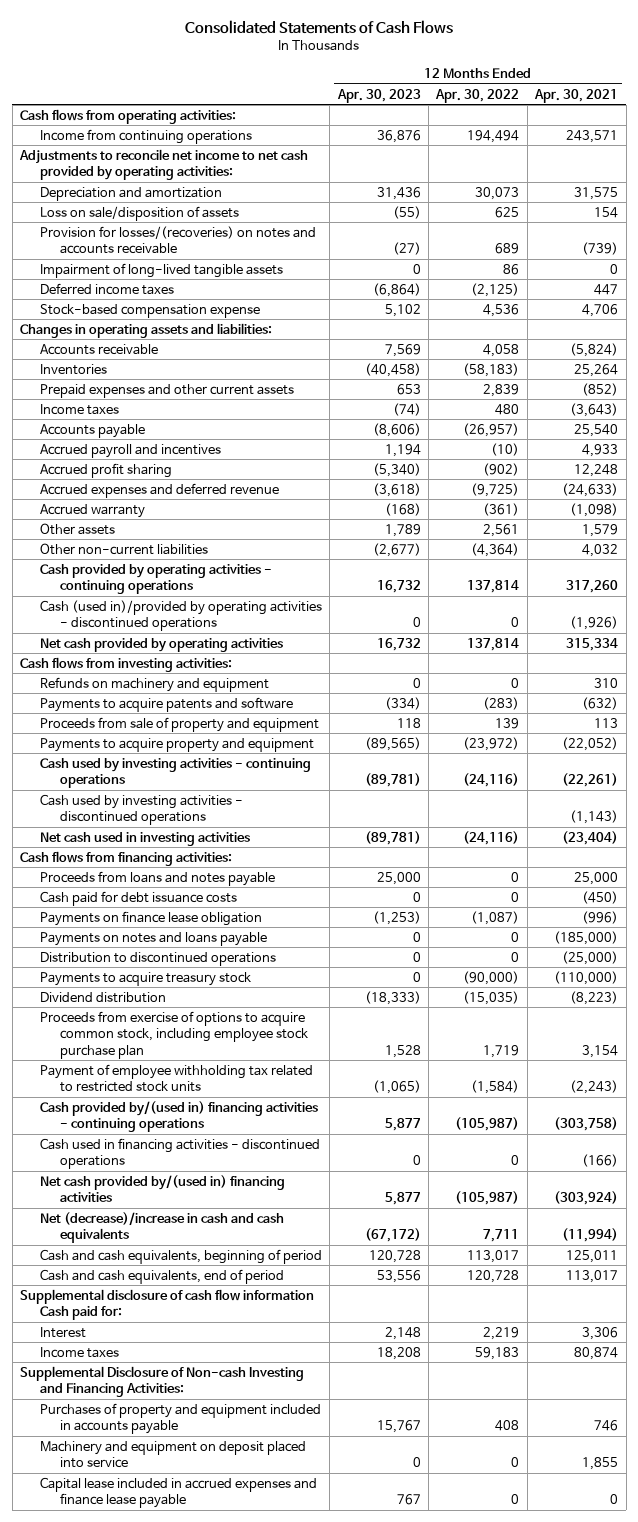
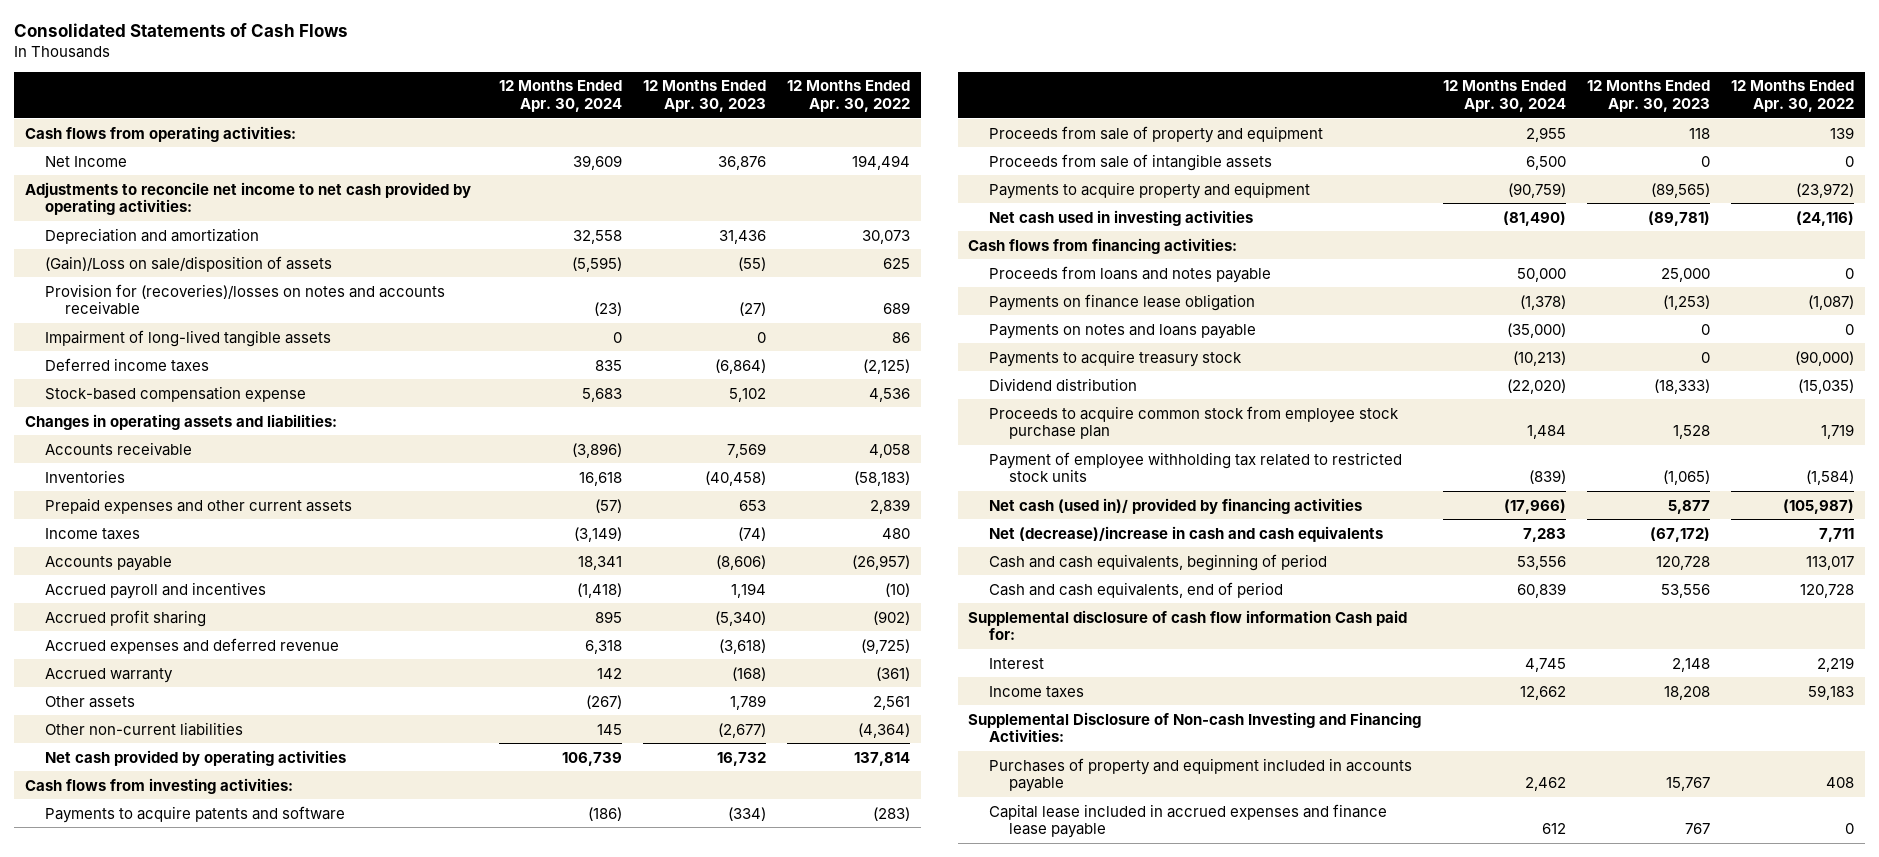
[534,88,619,103] Apr. 30, 2021 -> none
none -> [498,80,622,113] 12 Months Ended Apr. 30, 2024
[39,128,252,144] Income from continuing operations -> [44,155,127,167] Net Income
[39,205,239,221] Loss on sale/disposition of assets -> [44,255,332,272] (Gain)/Loss on sale/disposition of assets
[39,225,316,255] Provision for losses/(recoveries) on notes and accounts receivable -> [44,283,445,316] Provision for (recoveries)/losses on notes and accounts receivable
[39,563,272,595] Cash provided by operating activities - continuing operations -> none
[39,599,322,632] Cash (used in)/provided by operating activities - discontinued operations -> none
[39,676,269,692] Refunds on machinery and equipment -> none
none -> [988,153,1272,171] Proceeds from sale of intangible assets
[39,757,311,789] Cash used by investing activities - continuing operations -> none
[39,793,243,826] Cash used by investing activities - discontinued operations -> none
[39,890,237,906] Cash paid for debt issuance costs -> none
[39,951,276,966] Distribution to discontinued operations -> none
[39,1010,308,1059] Proceeds from exercise of options to acquire common stock, including employee stock purchase plan -> [988,405,1399,440] Proceeds to acquire common stock from employee stock purchase plan
[39,1100,318,1133] Cash provided by/(used in) financing activities - continuing operations -> none
[39,1137,320,1170] Cash used in financing activities - discontinued operations -> none
[39,1174,285,1203] Net cash provided by/(used in) financing activities -> [988,497,1362,514] Net cash (used in)/ provided by financing activities
[39,1440,306,1469] Machinery and equipment on deposit placed into service -> none

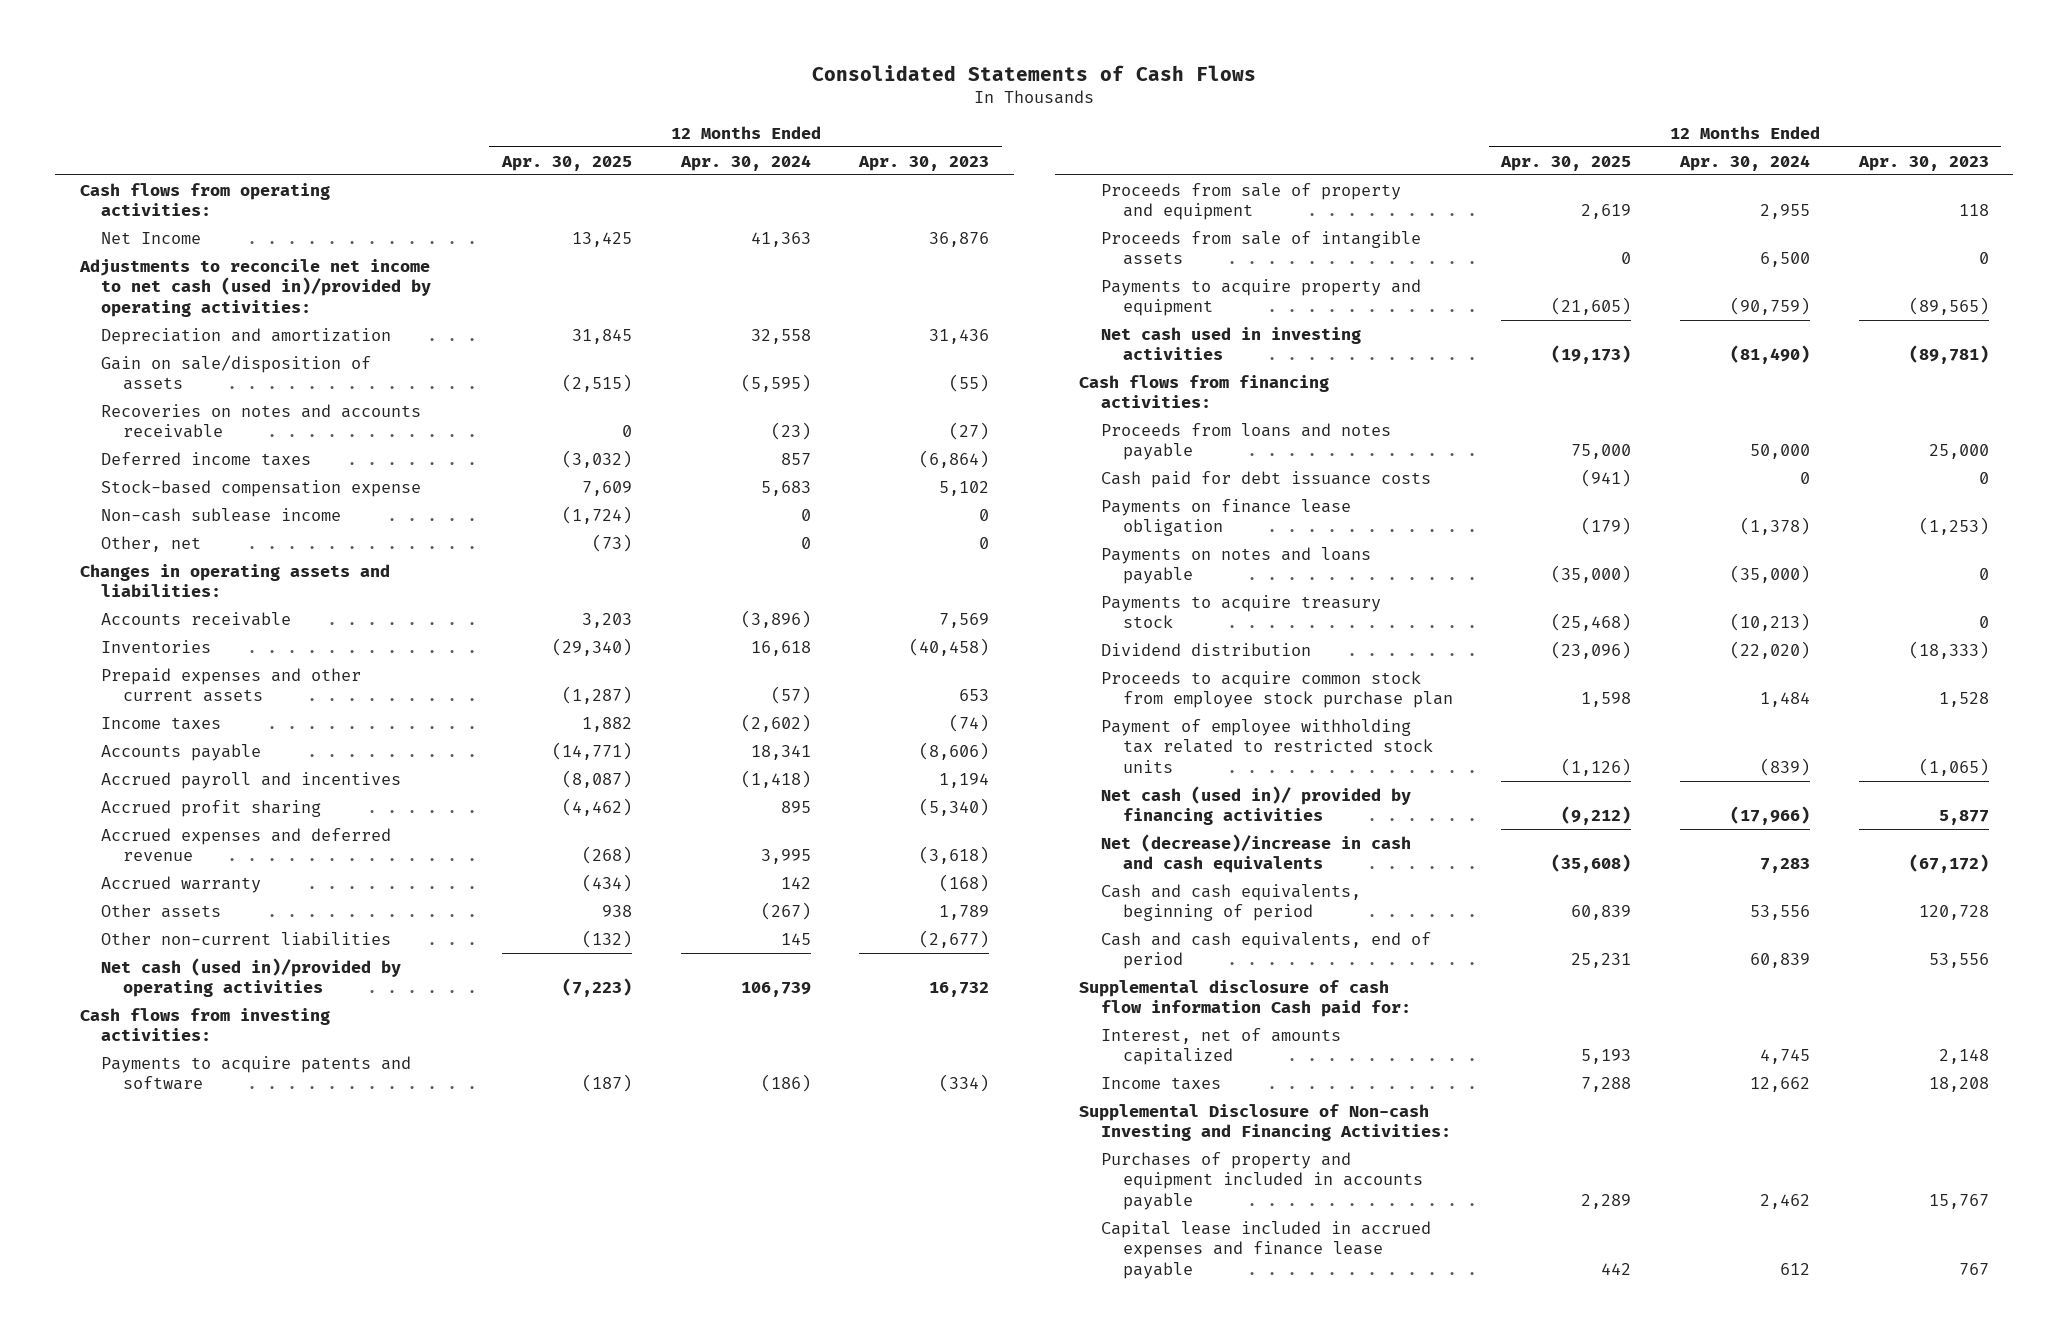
[787,80,911,113] 12 Months Ended Apr. 30, 2022 -> none
none -> [500,155,632,171] Apr. 30, 2025
[572,154,622,170] 39,609 -> [750,231,811,247] 41,363
[24,181,471,216] Adjustments to reconcile net income to net cash provided by operating activities: -> [78,258,432,317] Adjustments to reconcile net income to net cash (used in)/provided by operating activities:
[44,329,331,347] Impairment of long-lived tangible assets -> none
[44,255,332,272] (Gain)/Loss on sale/disposition of assets -> [101,354,372,391] Gain on sale/disposition of assets
[44,283,445,316] Provision for (recoveries)/losses on notes and accounts receivable -> [101,403,422,439] Recoveries on notes and accounts receivable
[594,359,622,371] 835 -> [780,452,811,465] 857
none -> [101,507,342,522] Non-cash sublease income
none -> [101,535,202,552] Other, net
[573,526,622,542] (3,149) -> [740,713,811,732] (2,602)
[584,639,622,654] 6,318 -> [760,849,811,865] 3,995
[44,749,346,766] Net cash provided by operating activities -> [101,957,402,998] Net cash (used in)/provided by operating activities
none -> [1100,470,1431,488] Cash paid for debt issuance costs
[988,657,1044,669] Interest -> [1100,1027,1341,1066] Interest, net of amounts capitalized

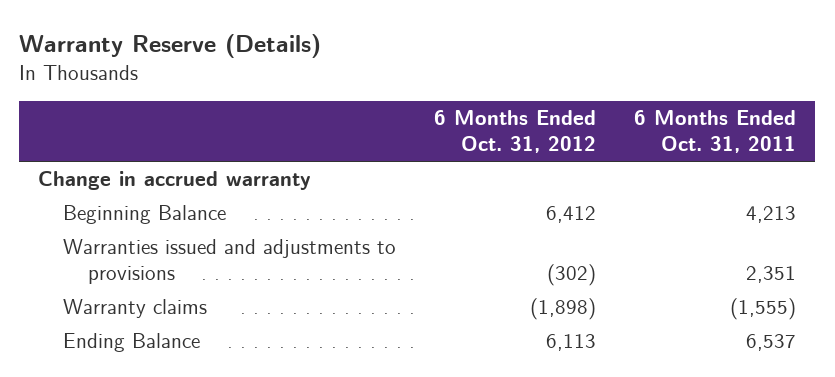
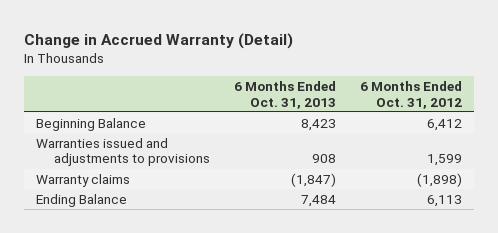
[19,33,322,58] Warranty Reserve (Details) -> [24,33,294,50] Change in Accrued Warranty (Detail)
[634,110,797,154] 6 Months Ended Oct. 31, 2011 -> none
none -> [234,80,337,109] 6 Months Ended Oct. 31, 2013
[38,171,312,191] Change in accrued warranty -> none
[547,264,597,287] (302) -> [426,154,462,167] 1,599

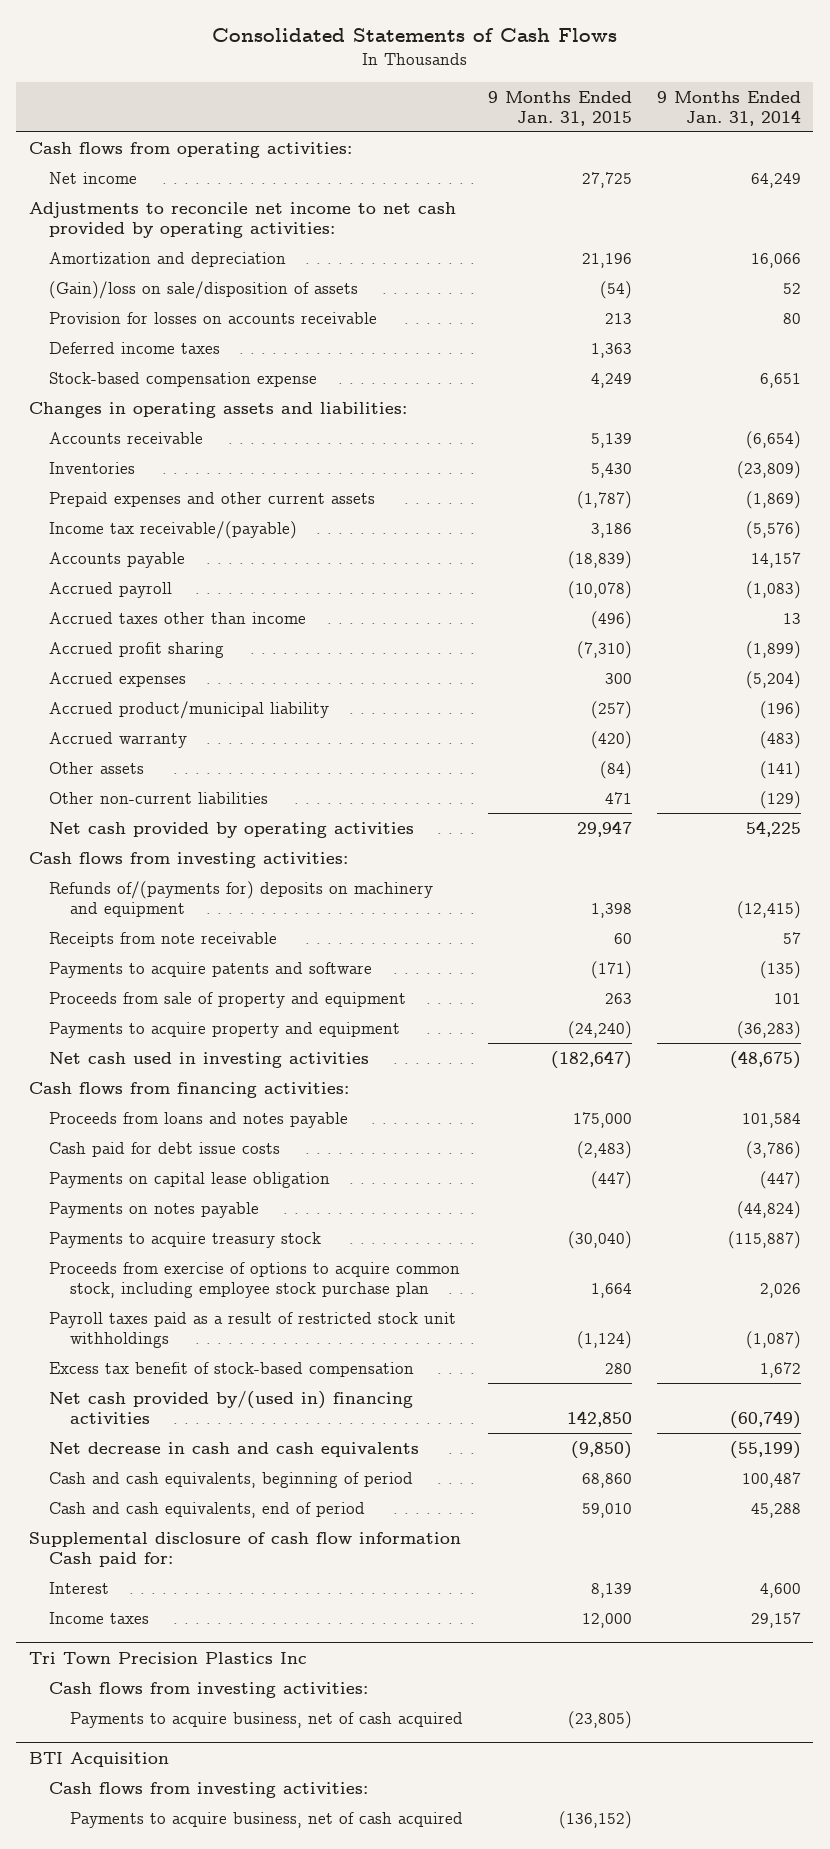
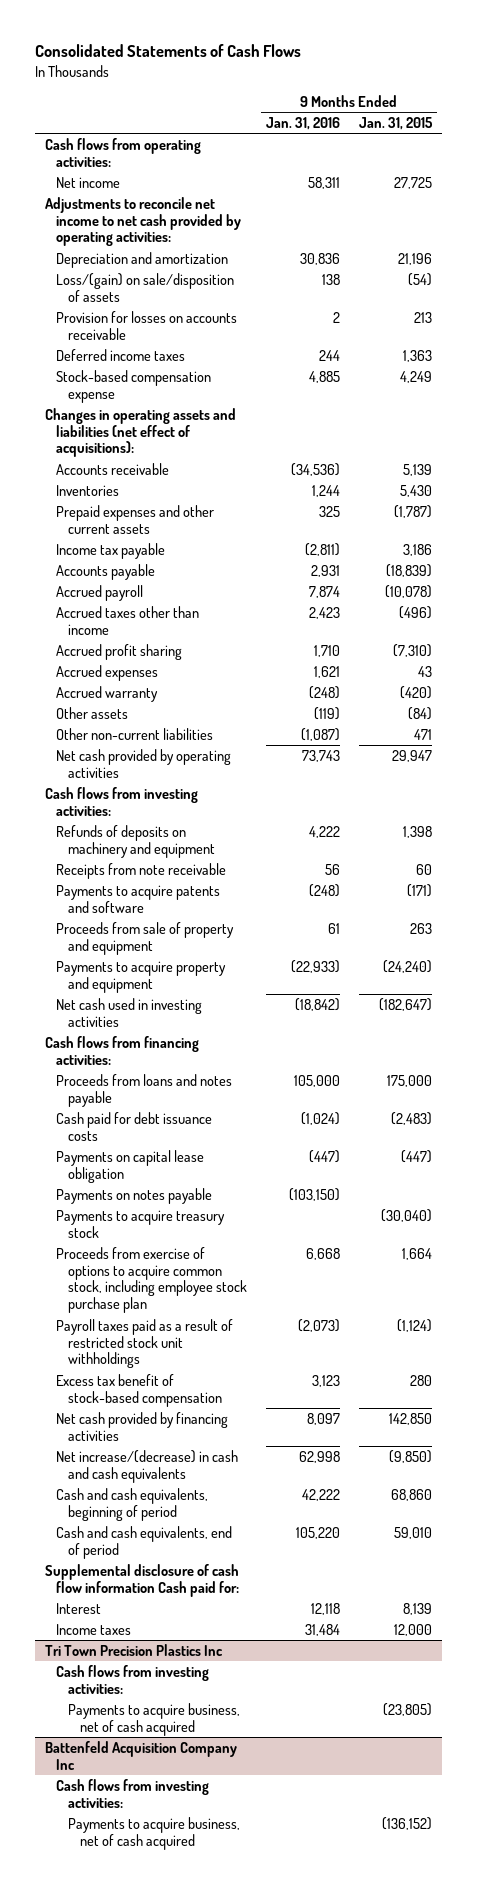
[656,90,801,126] 9 Months Ended Jan. 31, 2014 -> none
none -> [266,117,341,131] Jan. 31, 2016
[49,251,287,267] Amortization and depreciation -> [56,251,229,268] Depreciation and amortization
[49,280,359,299] (Gain)/loss on sale/disposition of assets -> [56,272,235,302] Loss/(gain) on sale/disposition of assets
[28,401,407,418] Changes in operating assets and liabilities: -> [44,407,236,458] Changes in operating assets and liabilities (net effect of acquisitions):
[49,520,298,539] Income tax receivable/(payable) -> [56,542,166,559] Income tax payable
[49,700,330,719] Accrued product/municipal liability -> none
[604,672,632,684] 300 -> [418,665,433,677] 43
[49,880,434,917] Refunds of/(payments for) deposits on machinery and equipment -> [56,824,216,858] Refunds of deposits on machinery and equipment
[49,1141,281,1157] Cash paid for debt issue costs -> [56,1111,213,1141] Cash paid for debt issuance costs
[49,1390,414,1424] Net cash provided by/(used in) financing activities -> [56,1411,229,1441] Net cash provided by financing activities
[49,1441,420,1457] Net decrease in cash and cash equivalents -> [56,1449,239,1483] Net increase/(decrease) in cash and cash equivalents
[28,1751,169,1767] BTI Acquisition -> [44,1740,237,1770] Battenfeld Acquisition Company Inc

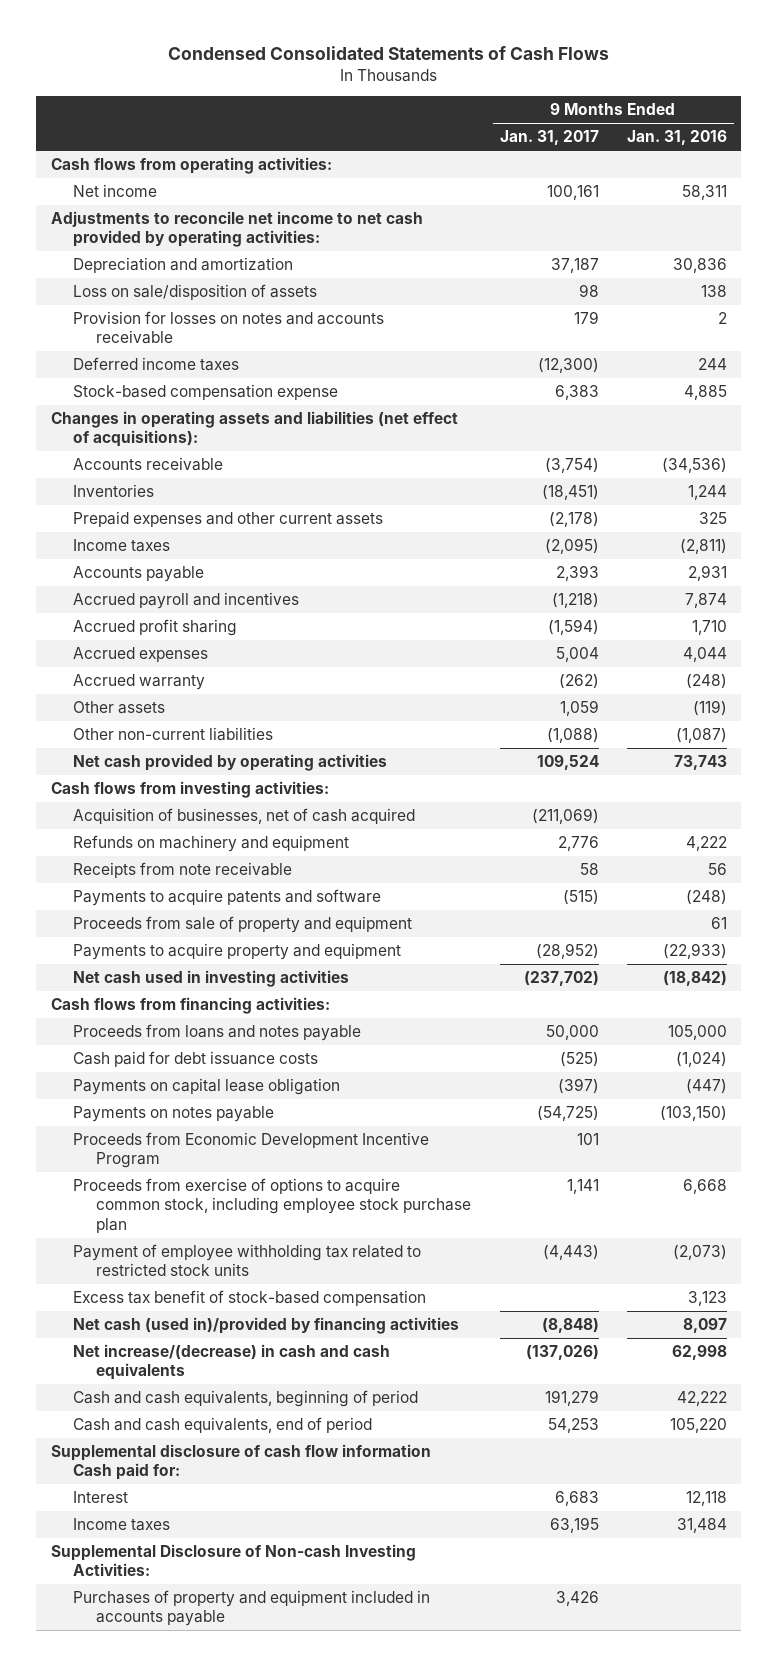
[35,44,302,58] Consolidated Statements of Cash Flows -> [167,46,609,61] Condensed Consolidated Statements of Cash Flows
[359,117,434,131] Jan. 31, 2015 -> none
none -> [499,130,599,146] Jan. 31, 2017
[56,272,235,302] Loss/(gain) on sale/disposition of assets -> [73,284,318,301] Loss on sale/disposition of assets
[56,310,238,340] Provision for losses on accounts receivable -> [73,311,385,345] Provision for losses on notes and accounts receivable
[56,542,166,559] Income tax payable -> [73,539,171,553] Income taxes
[56,605,200,635] Accrued taxes other than income -> none
[56,584,144,601] Accrued payroll -> [73,592,300,610] Accrued payroll and incentives
[314,665,341,678] 1,621 -> [683,647,728,663] 4,044
none -> [73,808,416,825] Acquisition of businesses, net of cash acquired
[56,824,216,858] Refunds of deposits on machinery and equipment -> [73,835,350,853] Refunds on machinery and equipment
[56,1209,226,1238] Payments to acquire treasury stock -> none
none -> [73,1132,430,1169] Proceeds from Economic Development Incentive Program
[56,1318,234,1369] Payroll taxes paid as a result of restricted stock unit withholdings -> [73,1244,422,1277] Payment of employee withholding tax related to restricted stock units
[56,1411,229,1441] Net cash provided by financing activities -> [73,1317,460,1335] Net cash (used in)/provided by financing activities
[44,1643,223,1656] Tri Town Precision Plastics Inc -> none
[56,1664,210,1694] Cash flows from investing activities: -> none
[68,1702,241,1736] Payments to acquire business, net of cash acquired -> none
[44,1740,237,1770] Battenfeld Acquisition Company Inc -> none
[56,1778,210,1808] Cash flows from investing activities: -> none
[68,1816,241,1850] Payments to acquire business, net of cash acquired -> none
none -> [50,1544,416,1577] Supplemental Disclosure of Non-cash Investing Activities:
none -> [73,1590,431,1627] Purchases of property and equipment included in accounts payable

